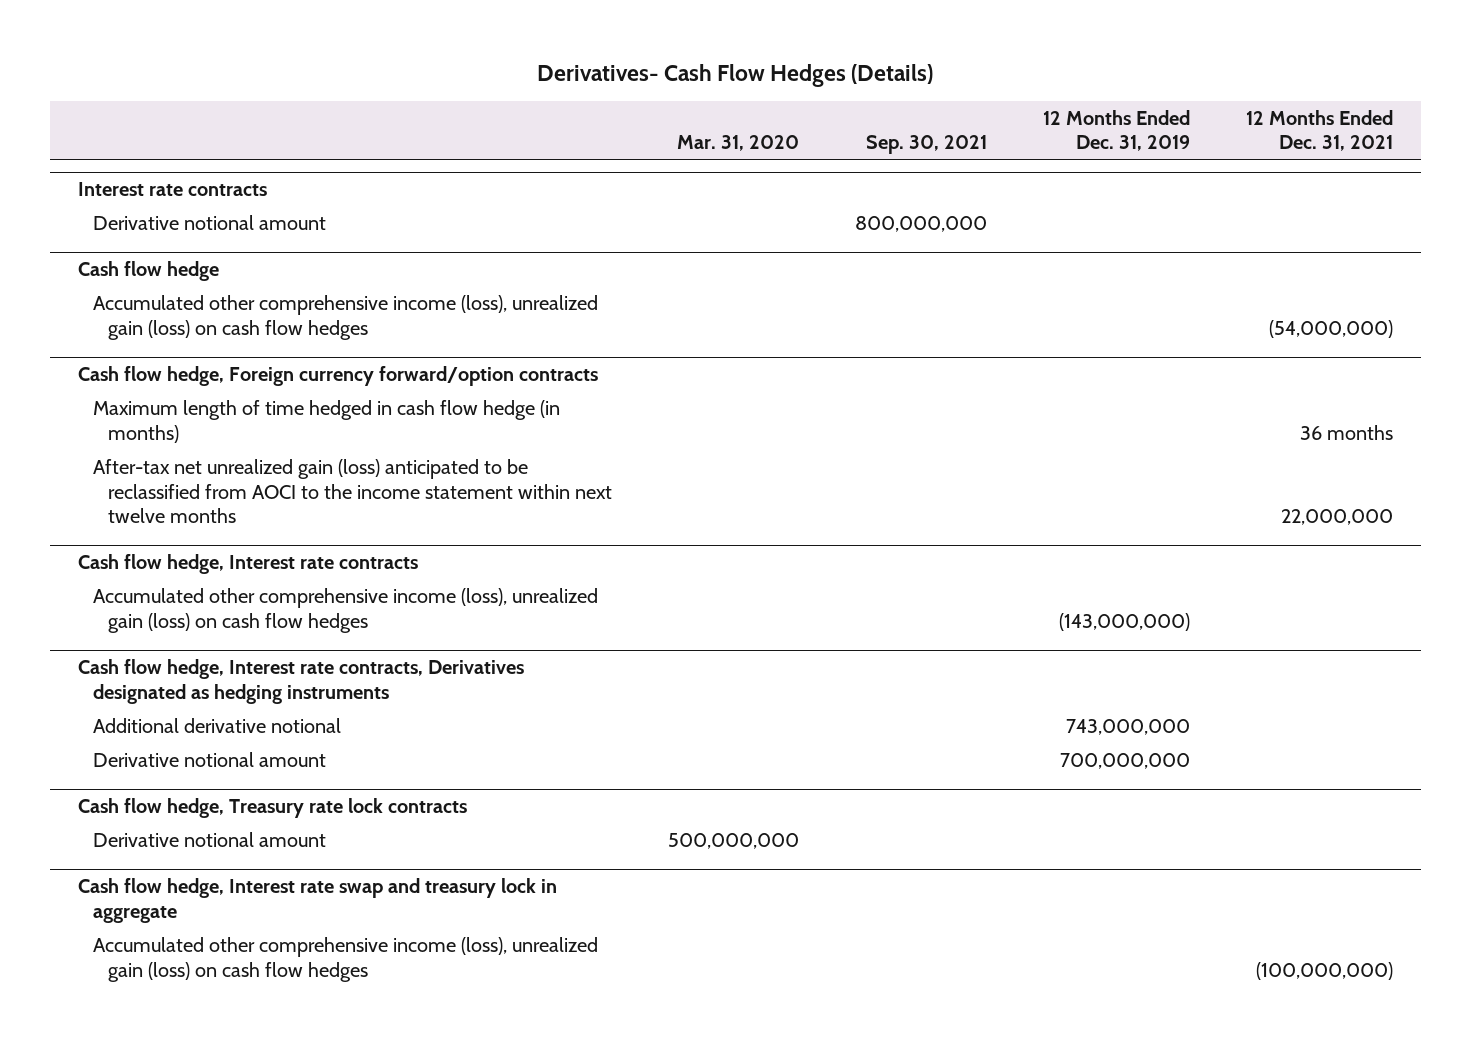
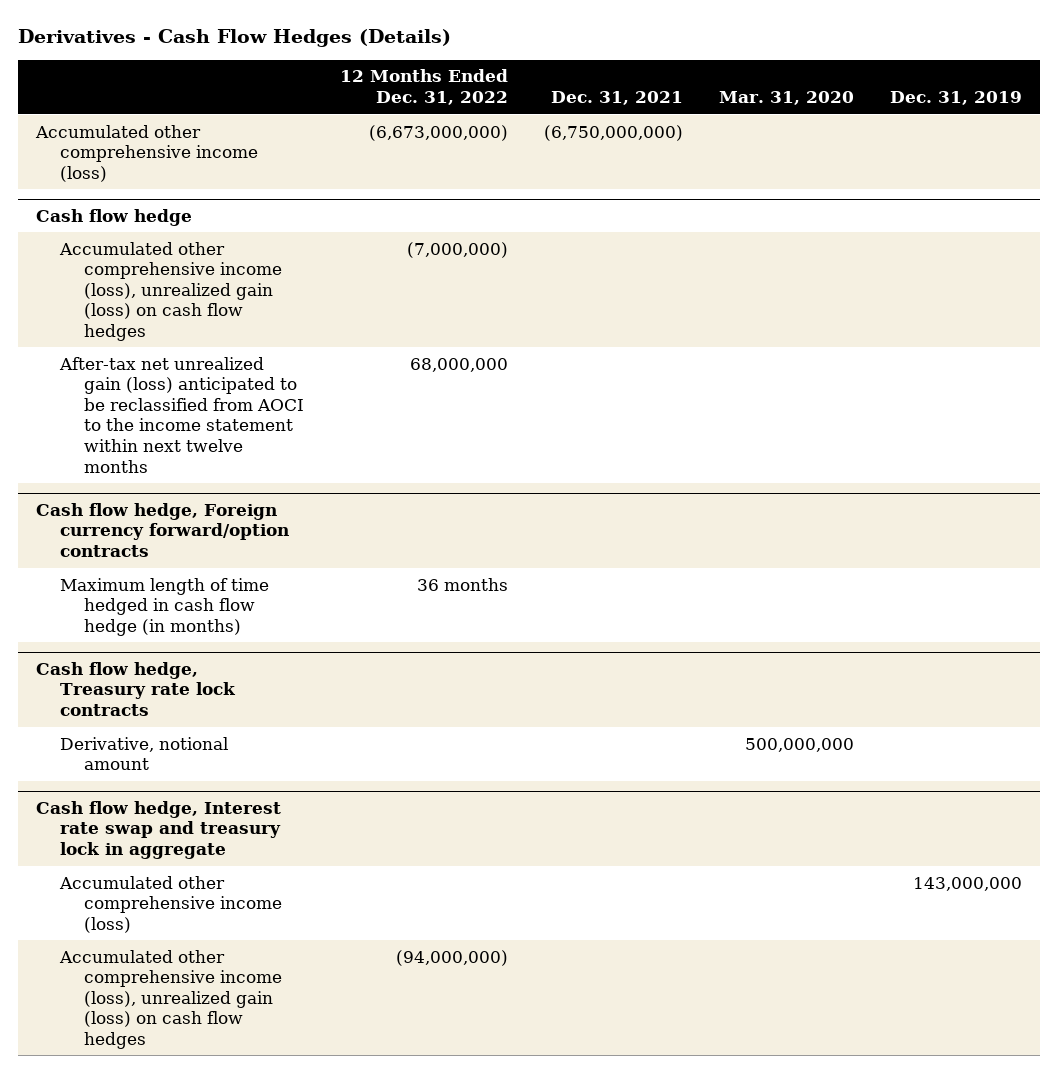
[537,63,934,87] Derivatives- Cash Flow Hedges (Details) -> [17,29,451,48] Derivatives - Cash Flow Hedges (Details)
[866,135,988,155] Sep. 30, 2021 -> none
[1043,109,1191,152] 12 Months Ended Dec. 31, 2019 -> none
[1245,109,1393,152] 12 Months Ended Dec. 31, 2021 -> none
none -> [339,69,508,106] 12 Months Ended Dec. 31, 2022
none -> [550,91,683,106] Dec. 31, 2021
none -> [889,91,1022,106] Dec. 31, 2019
[77,182,267,197] Interest rate contracts -> none
[93,215,327,231] Derivative notional amount -> none
none -> [34,124,258,182] Accumulated other comprehensive income (loss)
none -> [58,356,304,473] After-tax net unrealized gain (loss) anticipated to be reclassified from AOCI to the income statement within next twelve months
[93,459,613,524] After-tax net unrealized gain (loss) anticipated to be reclassified from AOCI to the income statement within next twelve months -> none
[77,554,418,575] Cash flow hedge, Interest rate contracts -> none
[93,588,599,633] Accumulated other comprehensive income (loss), unrealized gain (loss) on cash flow hedges -> none
[77,659,524,704] Cash flow hedge, Interest rate contracts, Derivatives designated as hedging instruments -> none
[93,718,342,734] Additional derivative notional -> none
[93,752,327,768] Derivative notional amount -> none
[93,832,327,848] Derivative notional amount -> [59,736,228,771] Derivative, notional amount
none -> [58,875,282,933] Accumulated other comprehensive income (loss)

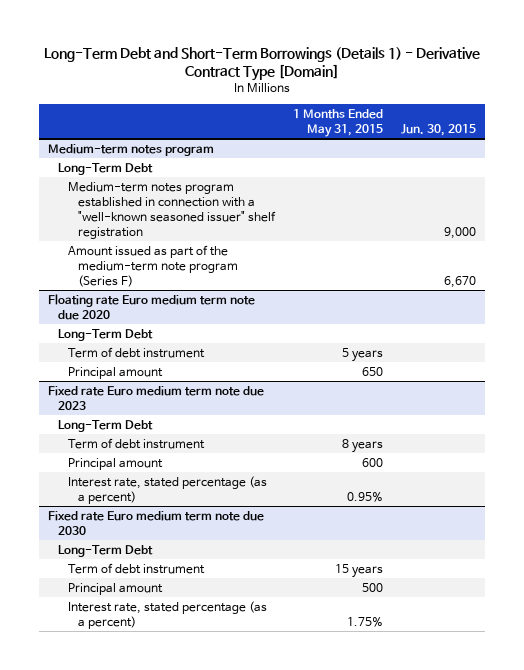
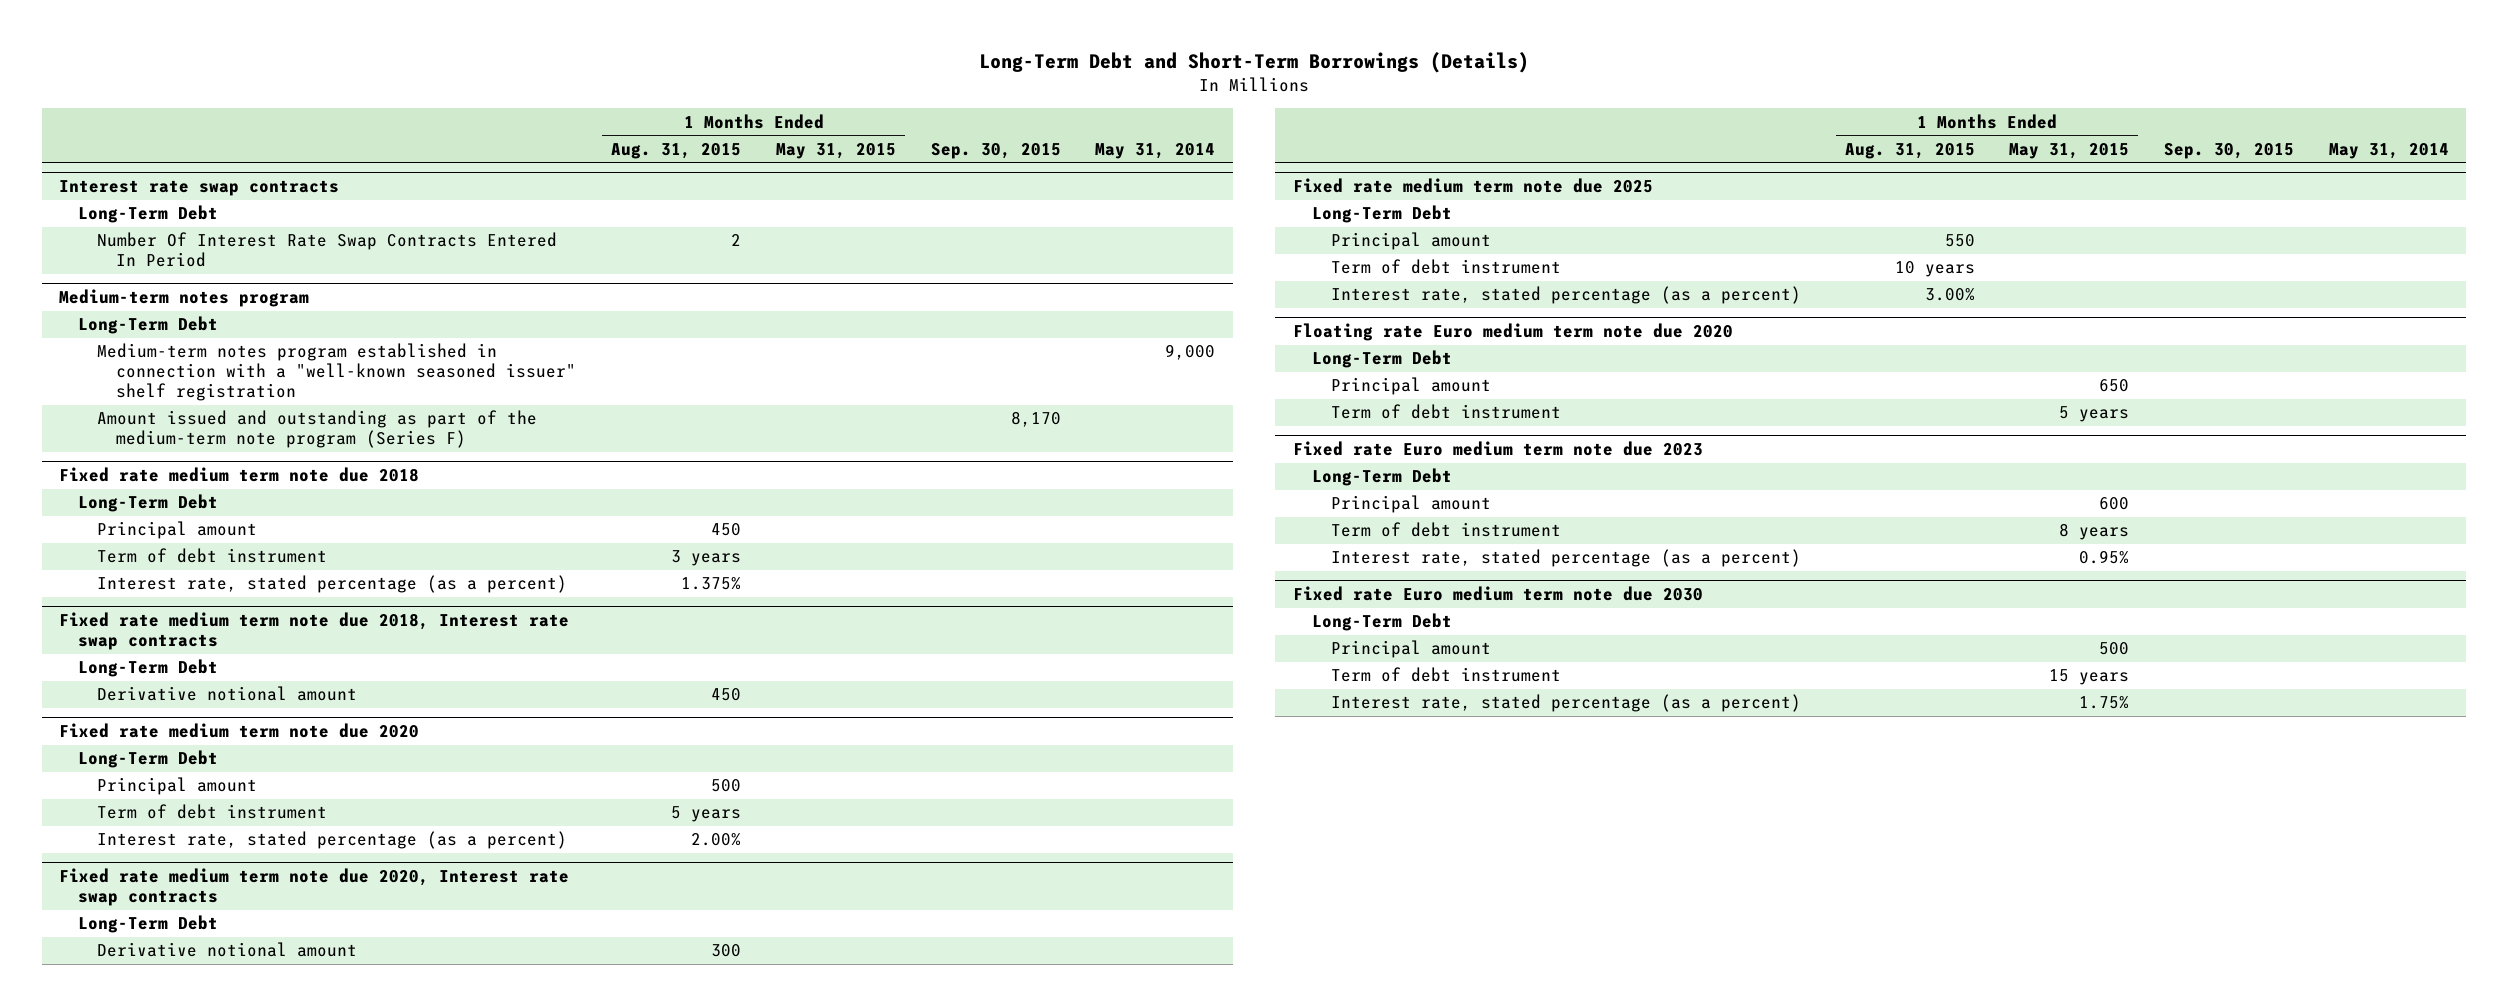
[43,46,480,82] Long-Term Debt and Short-Term Borrowings (Details 1) - Derivative Contract Type [Domain] -> [978,52,1529,74] Long-Term Debt and Short-Term Borrowings (Details)
[400,124,476,137] Jun. 30, 2015 -> none
none -> [611,142,742,159] Aug. 31, 2015
none -> [930,142,1061,159] Sep. 30, 2015
none -> [1095,142,1216,159] May 31, 2014
none -> [59,180,340,197] Interest rate swap contracts
none -> [78,205,219,224] Long-Term Debt
none -> [97,232,558,268] Number Of Interest Rate Swap Contracts Entered In Period
[67,244,238,287] Amount issued as part of the medium-term note program (Series F) -> [97,410,538,449] Amount issued and outstanding as part of the medium-term note program (Series F)
none -> [59,467,420,483] Fixed rate medium term note due 2018
none -> [78,494,219,513] Long-Term Debt
none -> [97,521,258,540] Principal amount
none -> [97,548,328,564] Term of debt instrument
none -> [97,575,568,594] Interest rate, stated percentage (as a percent)
none -> [59,612,570,651] Fixed rate medium term note due 2018, Interest rate swap contracts
none -> [78,659,219,678] Long-Term Debt
none -> [97,686,358,702] Derivative notional amount
none -> [59,723,420,739] Fixed rate medium term note due 2020
none -> [78,750,219,769] Long-Term Debt
none -> [97,777,258,796] Principal amount
none -> [97,804,328,820] Term of debt instrument
none -> [97,831,568,850] Interest rate, stated percentage (as a percent)
none -> [59,868,570,907] Fixed rate medium term note due 2020, Interest rate swap contracts
none -> [78,915,219,934] Long-Term Debt
none -> [97,942,358,958] Derivative notional amount
none -> [1292,178,1653,194] Fixed rate medium term note due 2025
none -> [1311,205,1452,224] Long-Term Debt
none -> [1330,232,1491,251] Principal amount
none -> [1330,259,1561,275] Term of debt instrument
none -> [1330,286,1801,305] Interest rate, stated percentage (as a percent)
[67,346,205,358] Term of debt instrument -> [1330,404,1561,420] Term of debt instrument
[67,437,205,449] Term of debt instrument -> [1330,522,1561,538] Term of debt instrument
[67,562,205,574] Term of debt instrument -> [1330,667,1561,683] Term of debt instrument

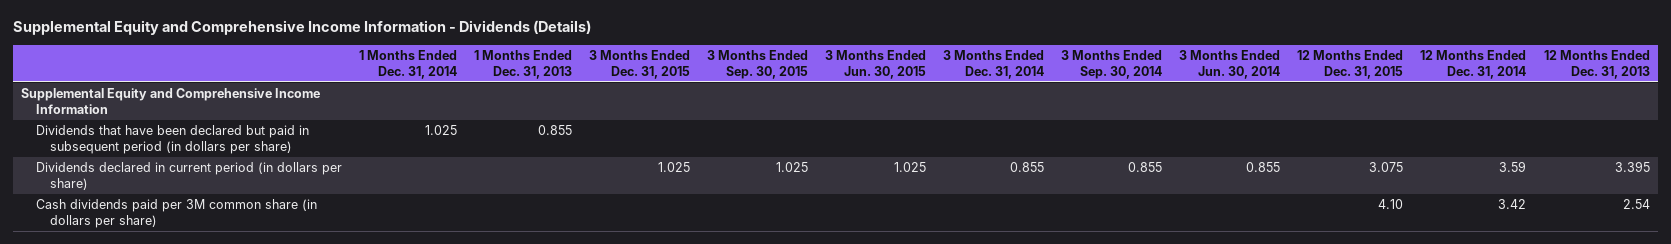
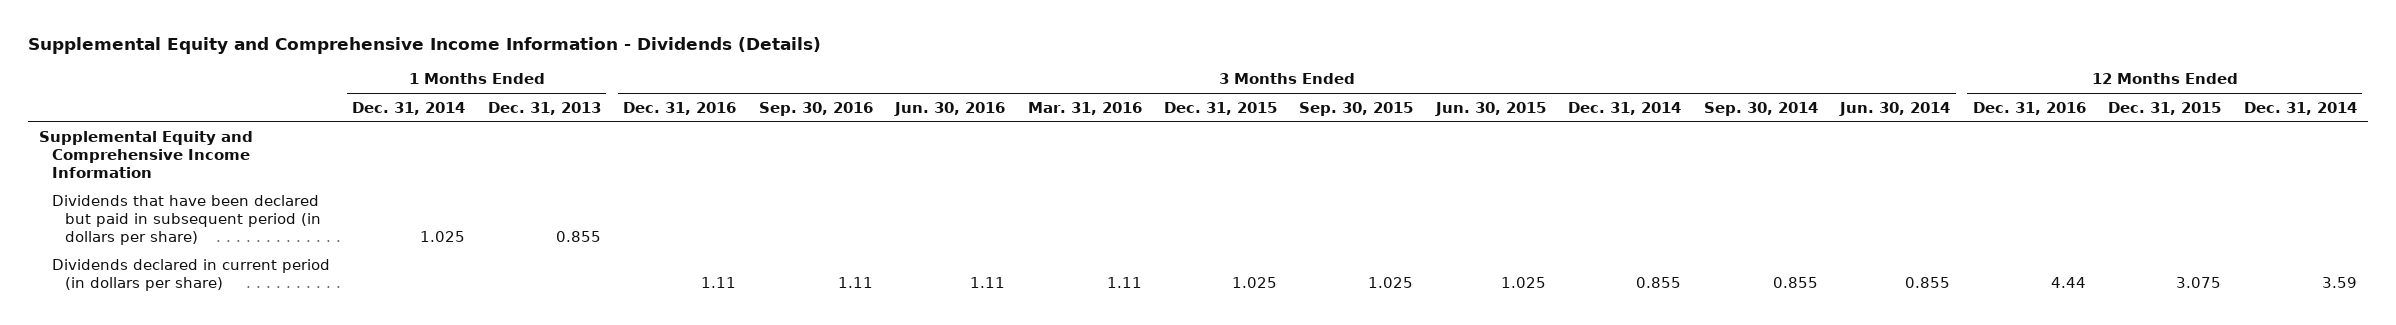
[1543,49,1650,79] 12 Months Ended Dec. 31, 2013 -> none
none -> [623,101,737,115] Dec. 31, 2016
none -> [758,101,873,116] Sep. 30, 2016
none -> [894,101,1006,116] Jun. 30, 2016
none -> [1027,101,1142,115] Mar. 31, 2016
none -> [1972,101,2086,115] Dec. 31, 2016
[35,199,317,229] Cash dividends paid per 3M common share (in dollars per share) -> none

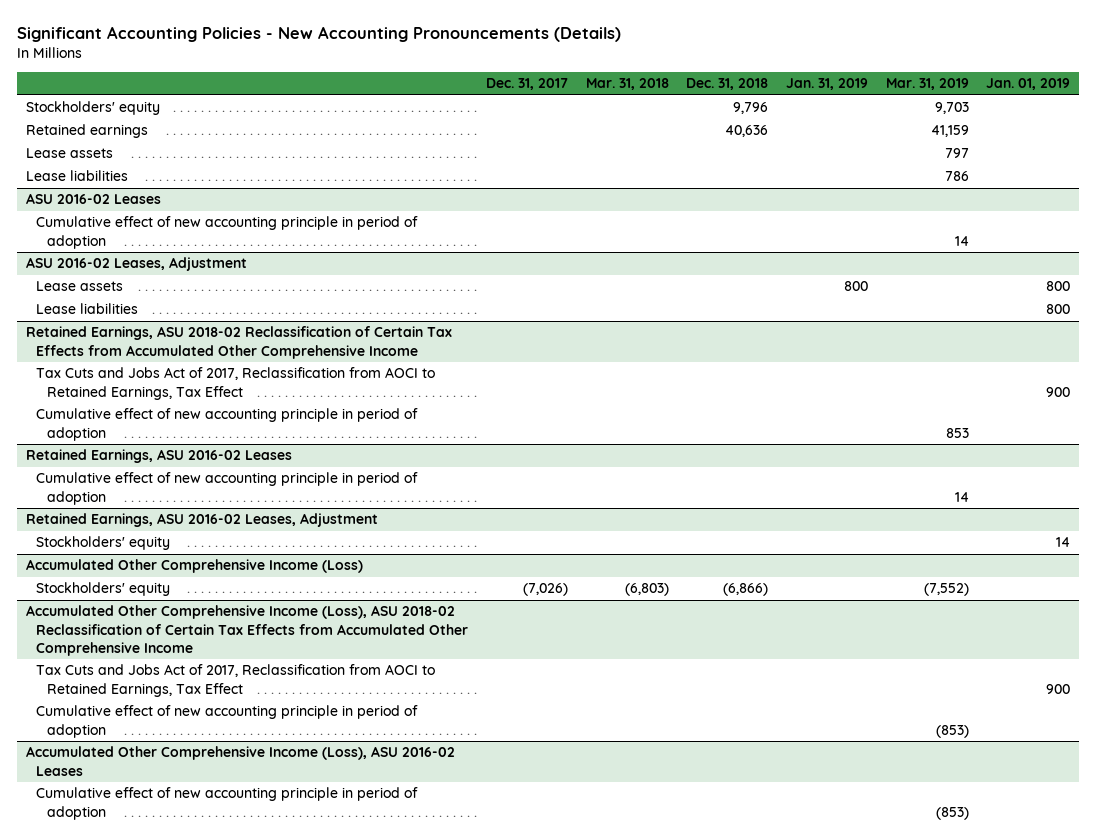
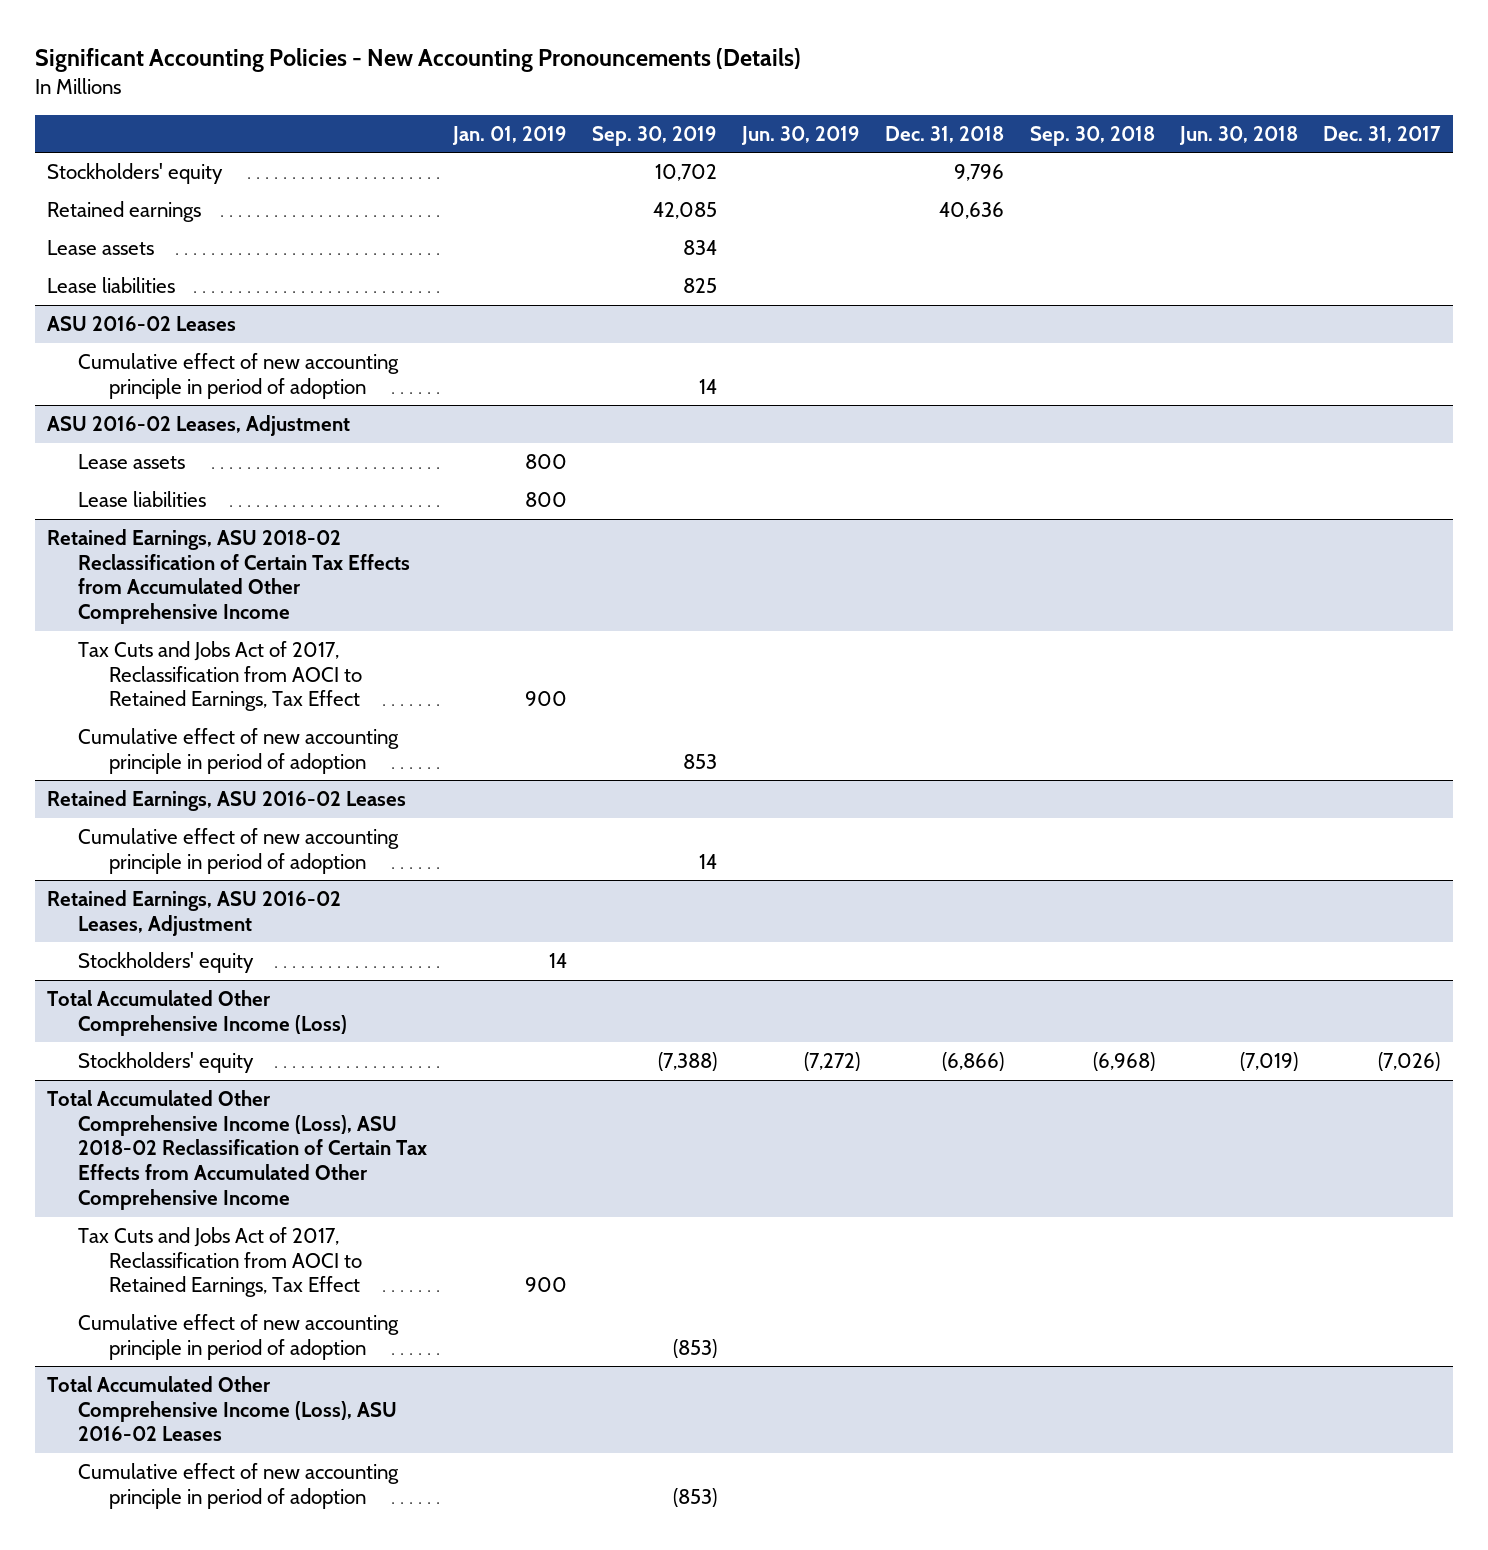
[585,78,669,91] Mar. 31, 2018 -> none
[786,78,869,91] Jan. 31, 2019 -> none
[885,78,969,91] Mar. 31, 2019 -> none
none -> [591,125,717,146] Sep. 30, 2019
none -> [741,125,861,145] Jun. 30, 2019
none -> [1029,125,1155,146] Sep. 30, 2018
none -> [1179,125,1299,145] Jun. 30, 2018
[25,559,363,574] Accumulated Other Comprehensive Income (Loss) -> [47,990,348,1036] Total Accumulated Other Comprehensive Income (Loss)
[25,605,469,656] Accumulated Other Comprehensive Income (Loss), ASU 2018-02 Reclassification of Certain Tax Effects from Accumulated Other Comprehensive Income -> [47,1090,428,1210] Total Accumulated Other Comprehensive Income (Loss), ASU 2018-02 Reclassification of Certain Tax Effects from Accumulated Other Comprehensive Income
[25,746,455,776] Accumulated Other Comprehensive Income (Loss), ASU 2016-02 Leases -> [47,1376,398,1442] Total Accumulated Other Comprehensive Income (Loss), ASU 2016-02 Leases

